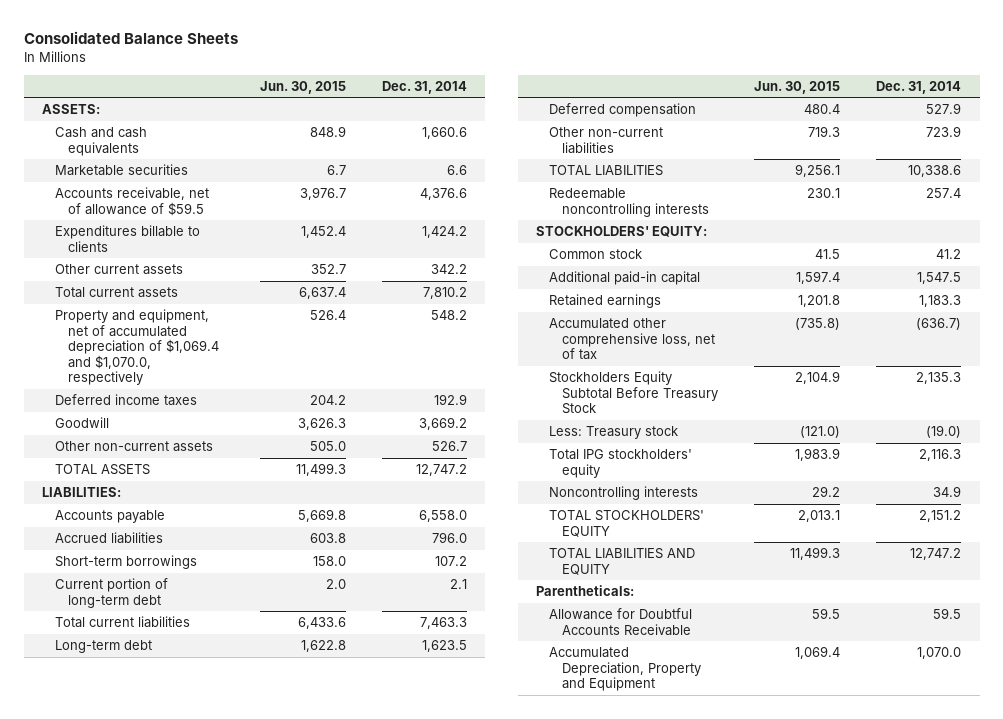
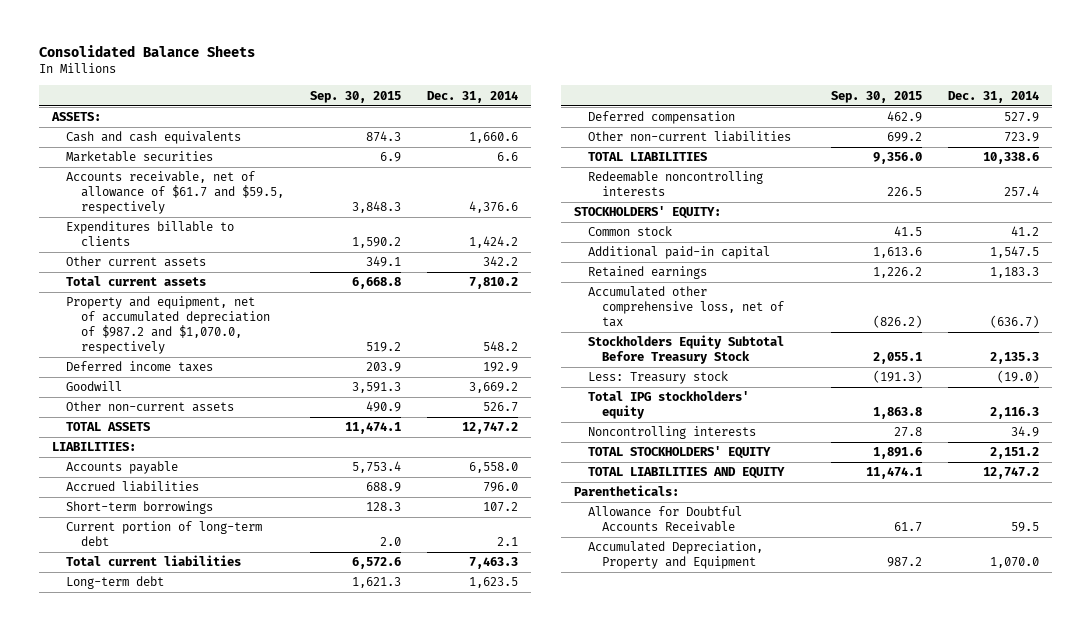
[260,80,347,94] Jun. 30, 2015 -> none
none -> [309,90,401,103] Sep. 30, 2015
[55,187,210,216] Accounts receivable, net of allowance of $59.5 -> [66,171,284,215] Accounts receivable, net of allowance of $61.7 and $59.5, respectively
[55,309,220,386] Property and equipment, net of accumulated depreciation of $1,069.4 and $1,070.0, respectively -> [66,296,270,355] Property and equipment, net of accumulated depreciation of $987.2 and $1,070.0, respectively

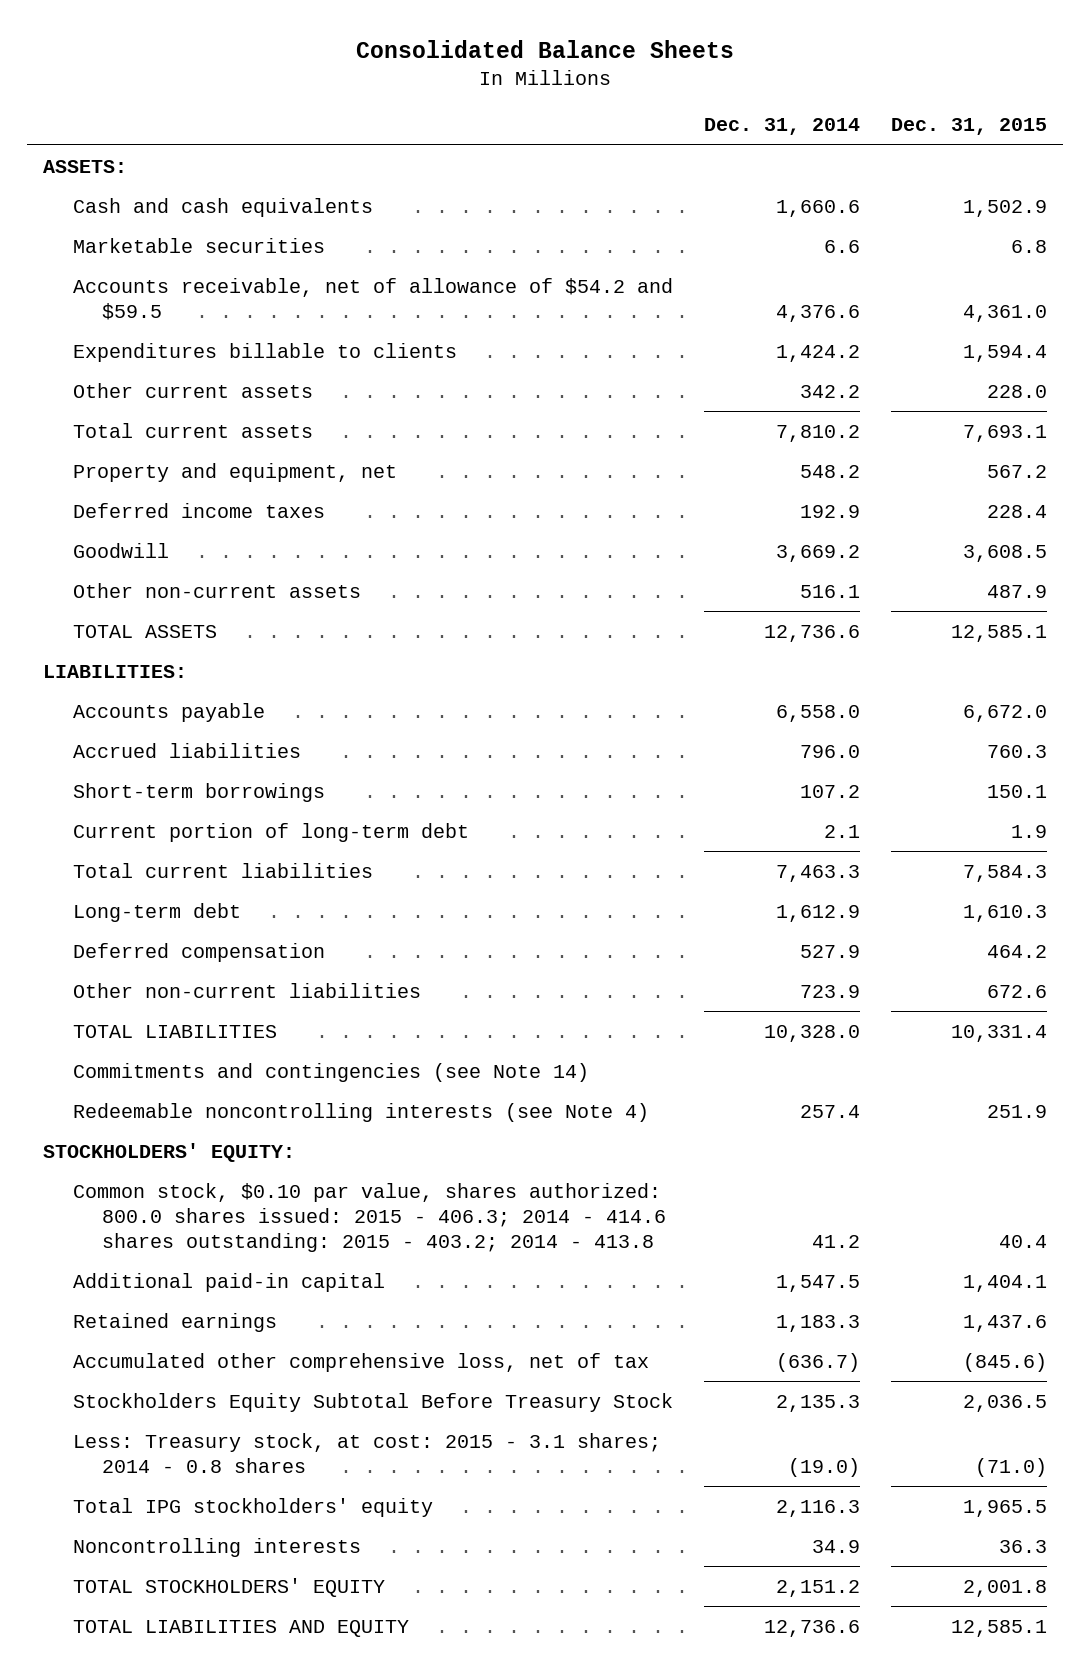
[309,90,401,103] Sep. 30, 2015 -> none
none -> [891,118,1048,136] Dec. 31, 2015
[66,171,284,215] Accounts receivable, net of allowance of $61.7 and $59.5, respectively -> [72,277,673,320] Accounts receivable, net of allowance of $54.2 and $59.5
[66,296,270,355] Property and equipment, net of accumulated depreciation of $987.2 and $1,070.0, respectively -> [72,462,397,482] Property and equipment, net
[482,402,518,413] 526.7 -> [799,584,860,598] 516.1
[461,422,518,435] 12,747.2 -> [763,624,860,642] 12,736.6
[468,577,518,589] 1,623.5 -> [775,904,860,922] 1,612.9
[983,152,1040,165] 10,338.6 -> [763,1024,860,1042] 10,328.0
none -> [72,1062,589,1082] Commitments and contingencies (see Note 14)
[587,171,763,197] Redeemable noncontrolling interests -> [72,1102,649,1122] Redeemable noncontrolling interests (see Note 4)
[587,226,672,237] Common stock -> [72,1182,667,1252] Common stock, $0.10 par value, shares authorized: 800.0 shares issued: 2015 - 406.3; 2014 - 414.6 shares outstanding: 2015 - 403.2; 2014 - 413.8
[587,371,728,385] Less: Treasury stock -> [72,1432,661,1473] Less: Treasury stock, at cost: 2015 - 3.1 shares; 2014 - 0.8 shares
[573,485,679,497] Parentheticals: -> none
[587,506,742,533] Allowance for Doubtful Accounts Receivable -> none
[587,541,763,570] Accumulated Depreciation, Property and Equipment -> none
[983,467,1040,480] 12,747.2 -> [763,1619,860,1637] 12,736.6

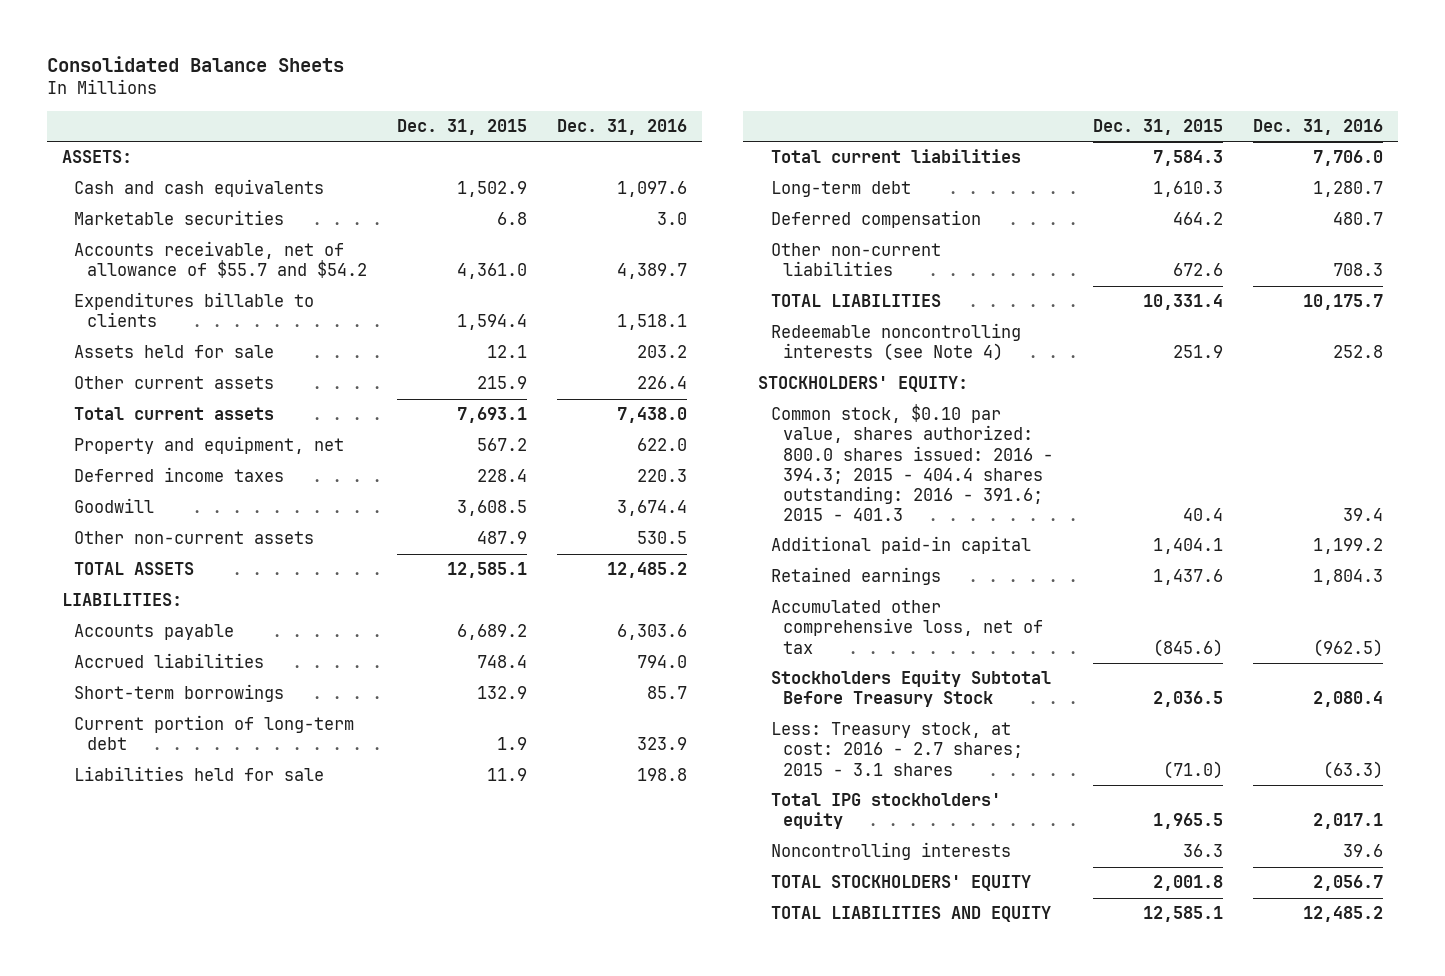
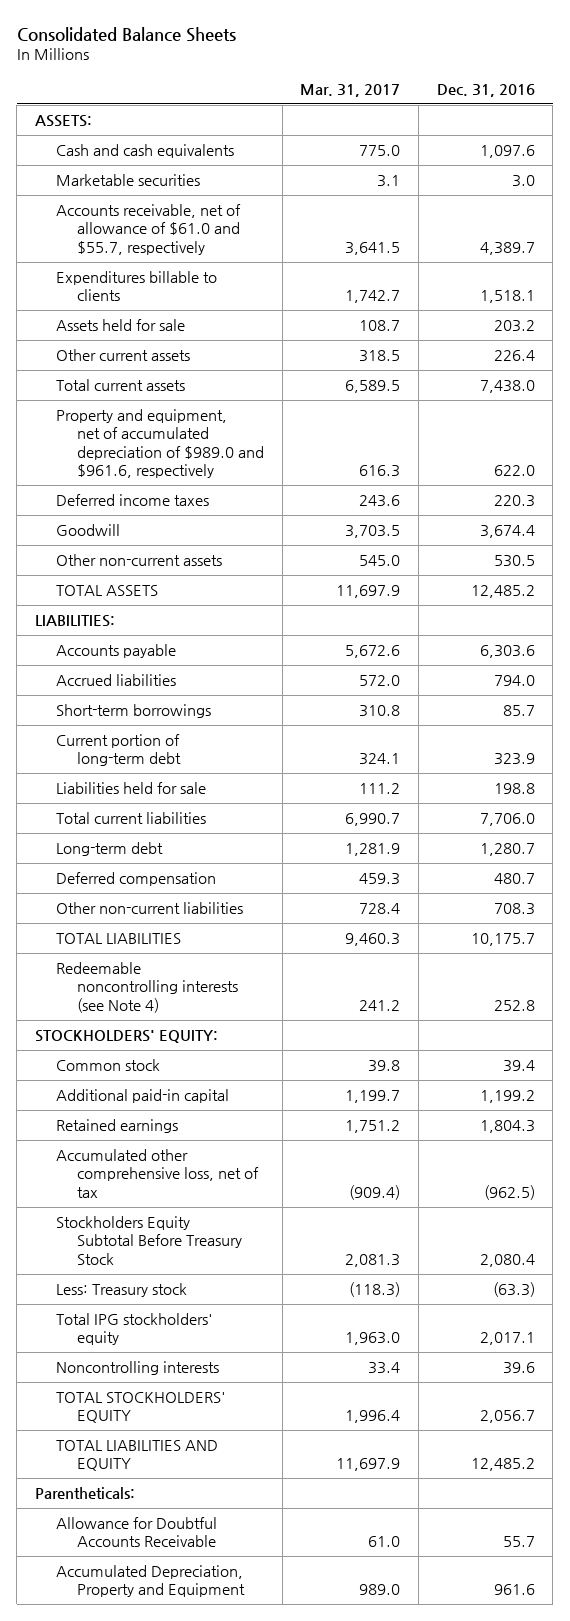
[397,118,528,135] Dec. 31, 2015 -> none
none -> [300,83,401,97] Mar. 31, 2017
[74,241,368,279] Accounts receivable, net of allowance of $55.7 and $54.2 -> [56,204,242,255] Accounts receivable, net of allowance of $61.0 and $55.7, respectively
[74,436,345,455] Property and equipment, net -> [56,409,265,478] Property and equipment, net of accumulated depreciation of $989.0 and $961.6, respectively
[770,404,1054,521] Common stock, $0.10 par value, shares authorized: 800.0 shares issued: 2016 - 394.3; 2015 - 404.4 shares outstanding: 2016 - 391.6; 2015 - 401.3 -> [56,1059,161,1072] Common stock
[770,722,1024,776] Less: Treasury stock, at cost: 2016 - 2.7 shares; 2015 - 3.1 shares -> [56,1283,188,1298] Less: Treasury stock
none -> [34,1487,135,1500] Parentheticals:
none -> [56,1517,218,1548] Allowance for Doubtful Accounts Receivable
none -> [56,1565,246,1598] Accumulated Depreciation, Property and Equipment

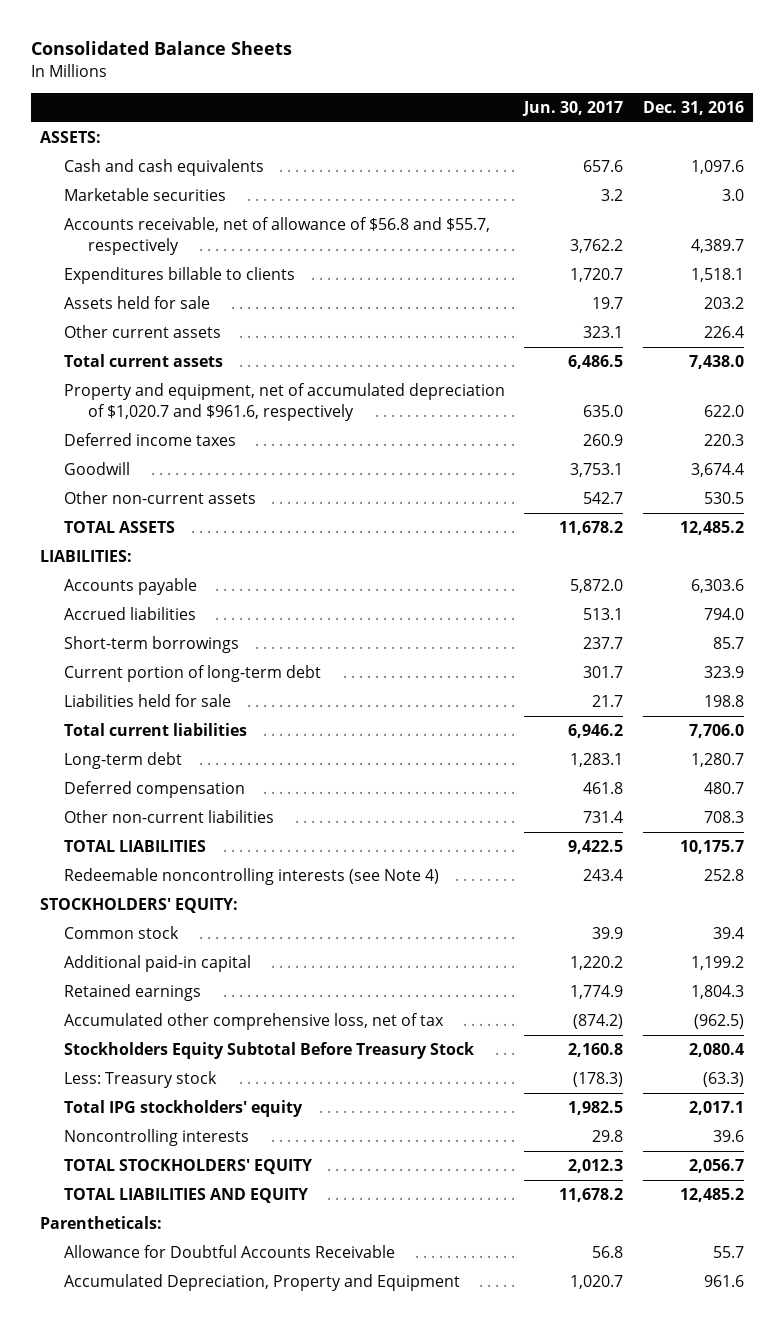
[300,83,401,97] Mar. 31, 2017 -> none
none -> [522,100,624,116] Jun. 30, 2017
[56,204,242,255] Accounts receivable, net of allowance of $61.0 and $55.7, respectively -> [64,217,491,255] Accounts receivable, net of allowance of $56.8 and $55.7, respectively
[56,409,265,478] Property and equipment, net of accumulated depreciation of $989.0 and $961.6, respectively -> [64,383,506,421] Property and equipment, net of accumulated depreciation of $1,020.7 and $961.6, respectively

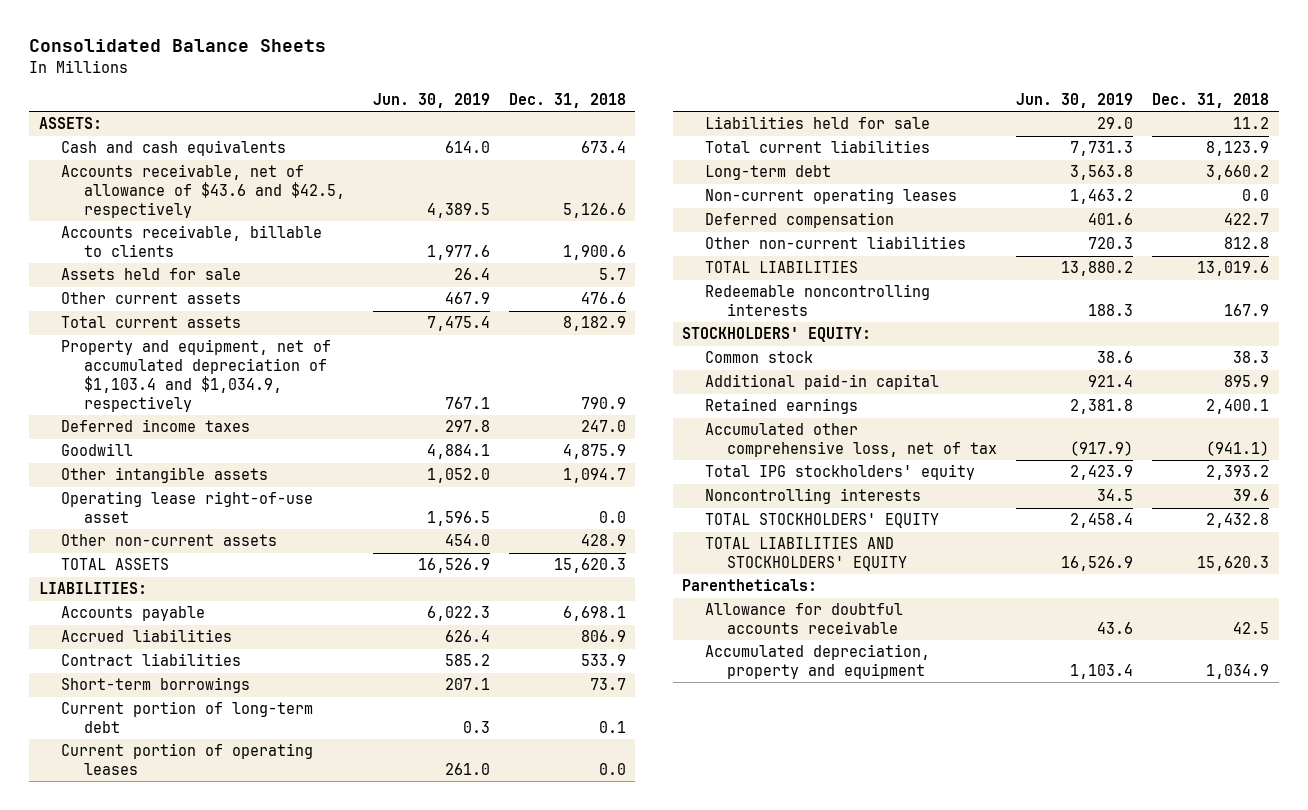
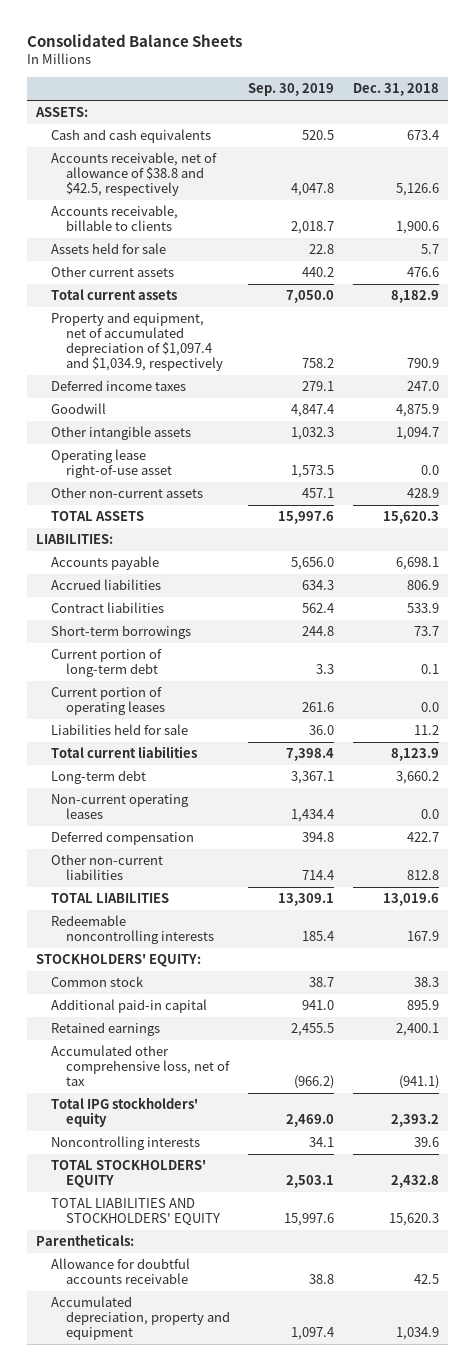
[372,92,490,108] Jun. 30, 2019 -> none
none -> [248,83,335,97] Sep. 30, 2019
[61,164,345,218] Accounts receivable, net of allowance of $43.6 and $42.5, respectively -> [50,152,217,197] Accounts receivable, net of allowance of $38.8 and $42.5, respectively
[61,339,332,412] Property and equipment, net of accumulated depreciation of $1,103.4 and $1,034.9, respectively -> [50,312,223,372] Property and equipment, net of accumulated depreciation of $1,097.4 and $1,034.9, respectively

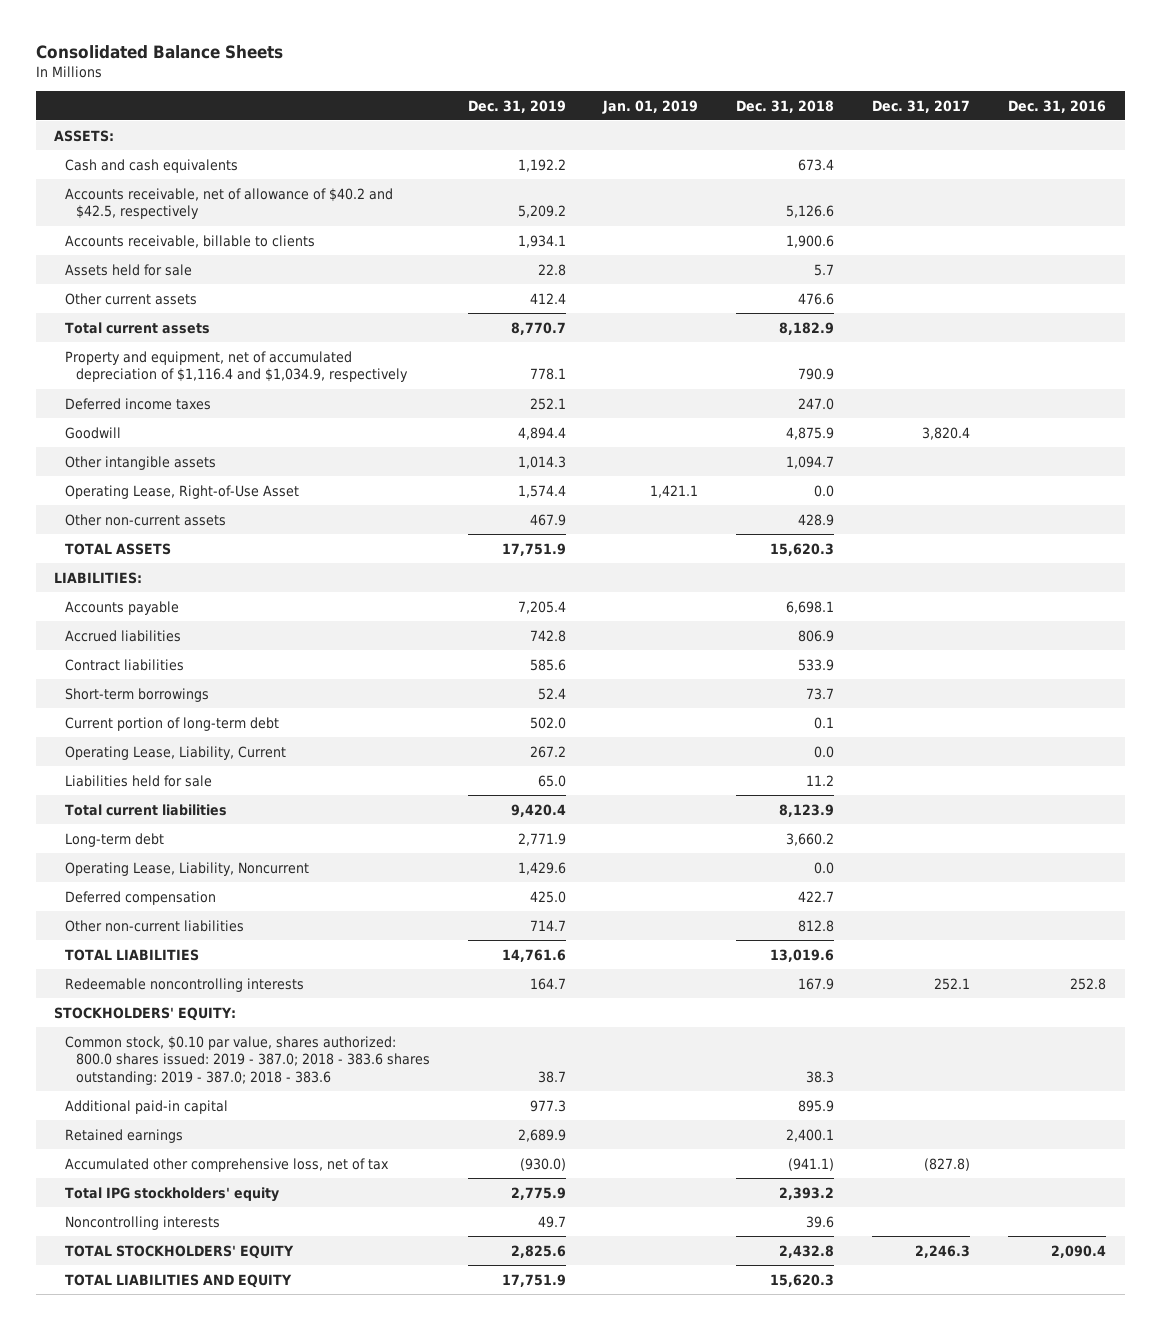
[248,83,335,97] Sep. 30, 2019 -> none
none -> [467,99,566,113] Dec. 31, 2019
none -> [602,99,699,114] Jan. 01, 2019
none -> [871,99,970,113] Dec. 31, 2017
none -> [1007,99,1106,113] Dec. 31, 2016
[50,152,217,197] Accounts receivable, net of allowance of $38.8 and $42.5, respectively -> [65,187,394,220] Accounts receivable, net of allowance of $40.2 and $42.5, respectively
[50,312,223,372] Property and equipment, net of accumulated depreciation of $1,097.4 and $1,034.9, respectively -> [65,350,408,383] Property and equipment, net of accumulated depreciation of $1,116.4 and $1,034.9, respectively
[50,449,172,479] Operating lease right-of-use asset -> [65,484,300,499] Operating Lease, Right-of-Use Asset
[50,687,165,716] Current portion of operating leases -> [65,745,287,760] Operating Lease, Liability, Current
[50,794,189,820] Non-current operating leases -> [65,861,310,876] Operating Lease, Liability, Noncurrent
[50,976,144,988] Common stock -> [65,1035,430,1085] Common stock, $0.10 par value, shares authorized: 800.0 shares issued: 2019 - 387.0; 2018 - 383.6 shares outstanding: 2019 - 387.0; 2018 - 383.6
[36,1234,135,1247] Parentheticals: -> none
[50,1258,190,1285] Allowance for doubtful accounts receivable -> none
[50,1296,230,1341] Accumulated depreciation, property and equipment -> none
[50,1198,220,1227] TOTAL LIABILITIES AND STOCKHOLDERS' EQUITY -> [65,1273,293,1288] TOTAL LIABILITIES AND EQUITY

